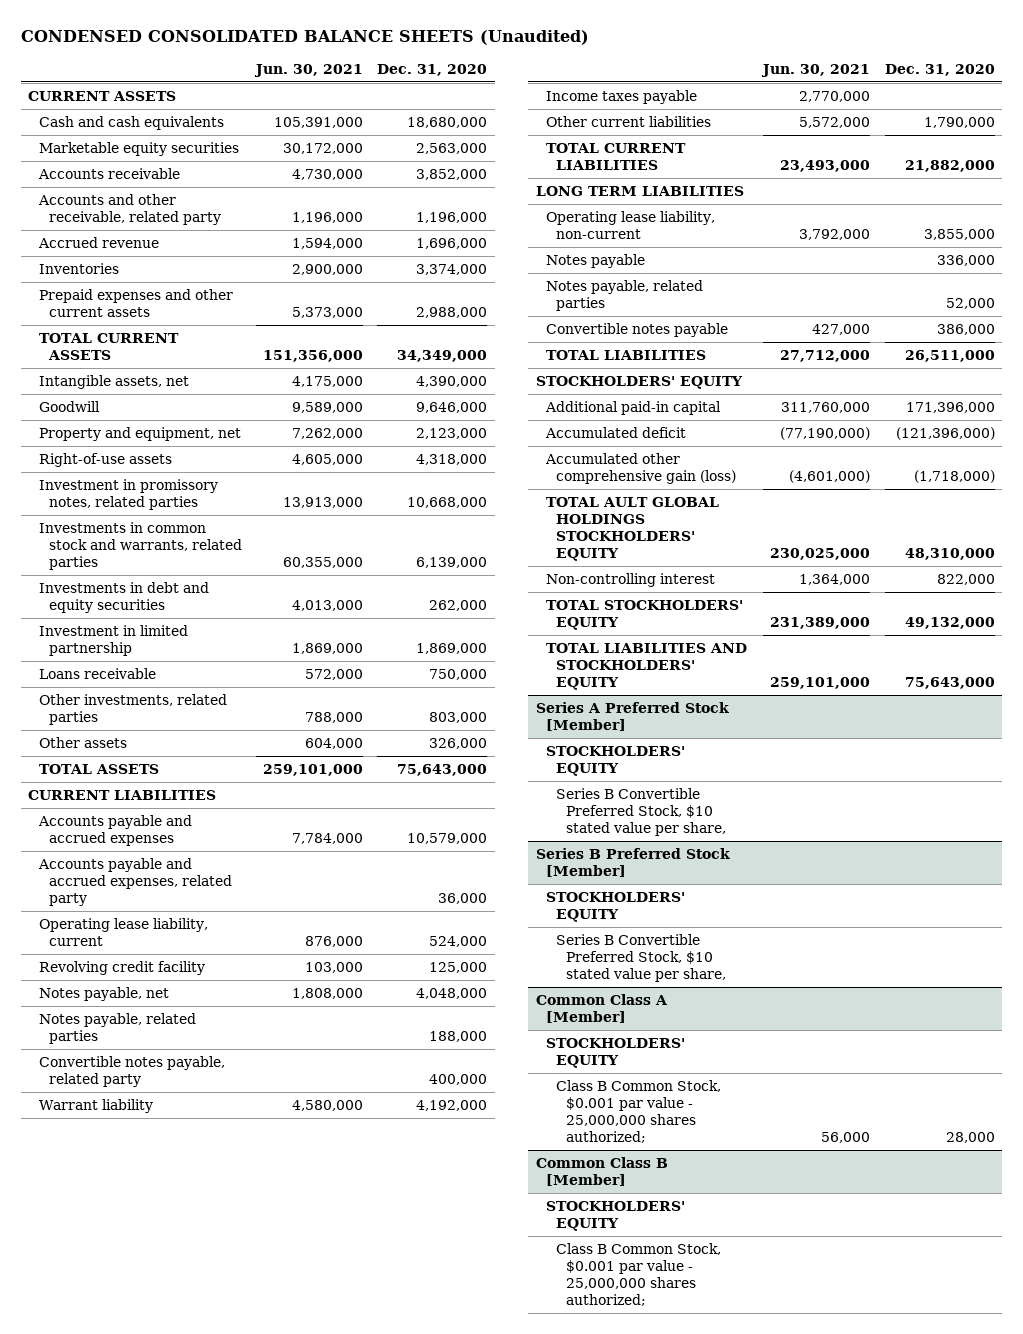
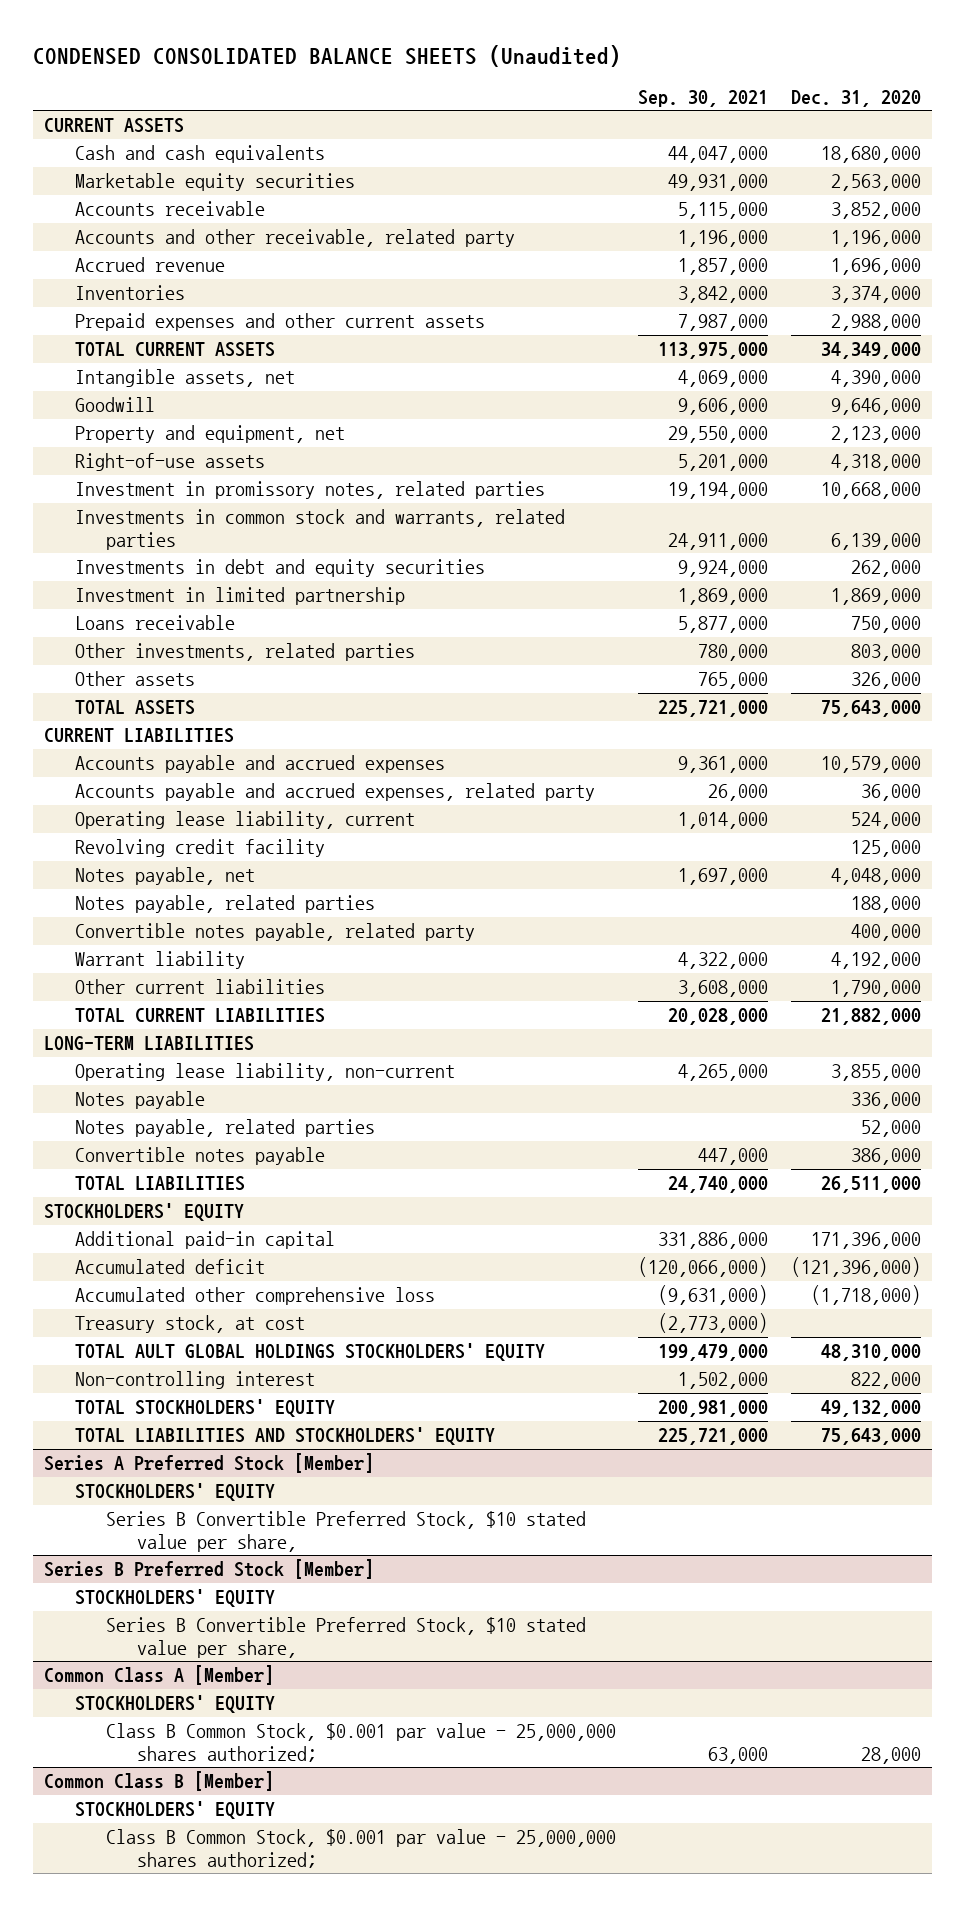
[254,63,364,77] Jun. 30, 2021 -> none
none -> [638,89,769,107] Sep. 30, 2021
[545,90,697,105] Income taxes payable -> none
[535,186,744,197] LONG TERM LIABILITIES -> [44,1036,255,1052] LONG-TERM LIABILITIES
[544,453,736,485] Accumulated other comprehensive gain (loss) -> [75,1287,436,1306] Accumulated other comprehensive loss
none -> [75,1315,306,1334] Treasury stock, at cost

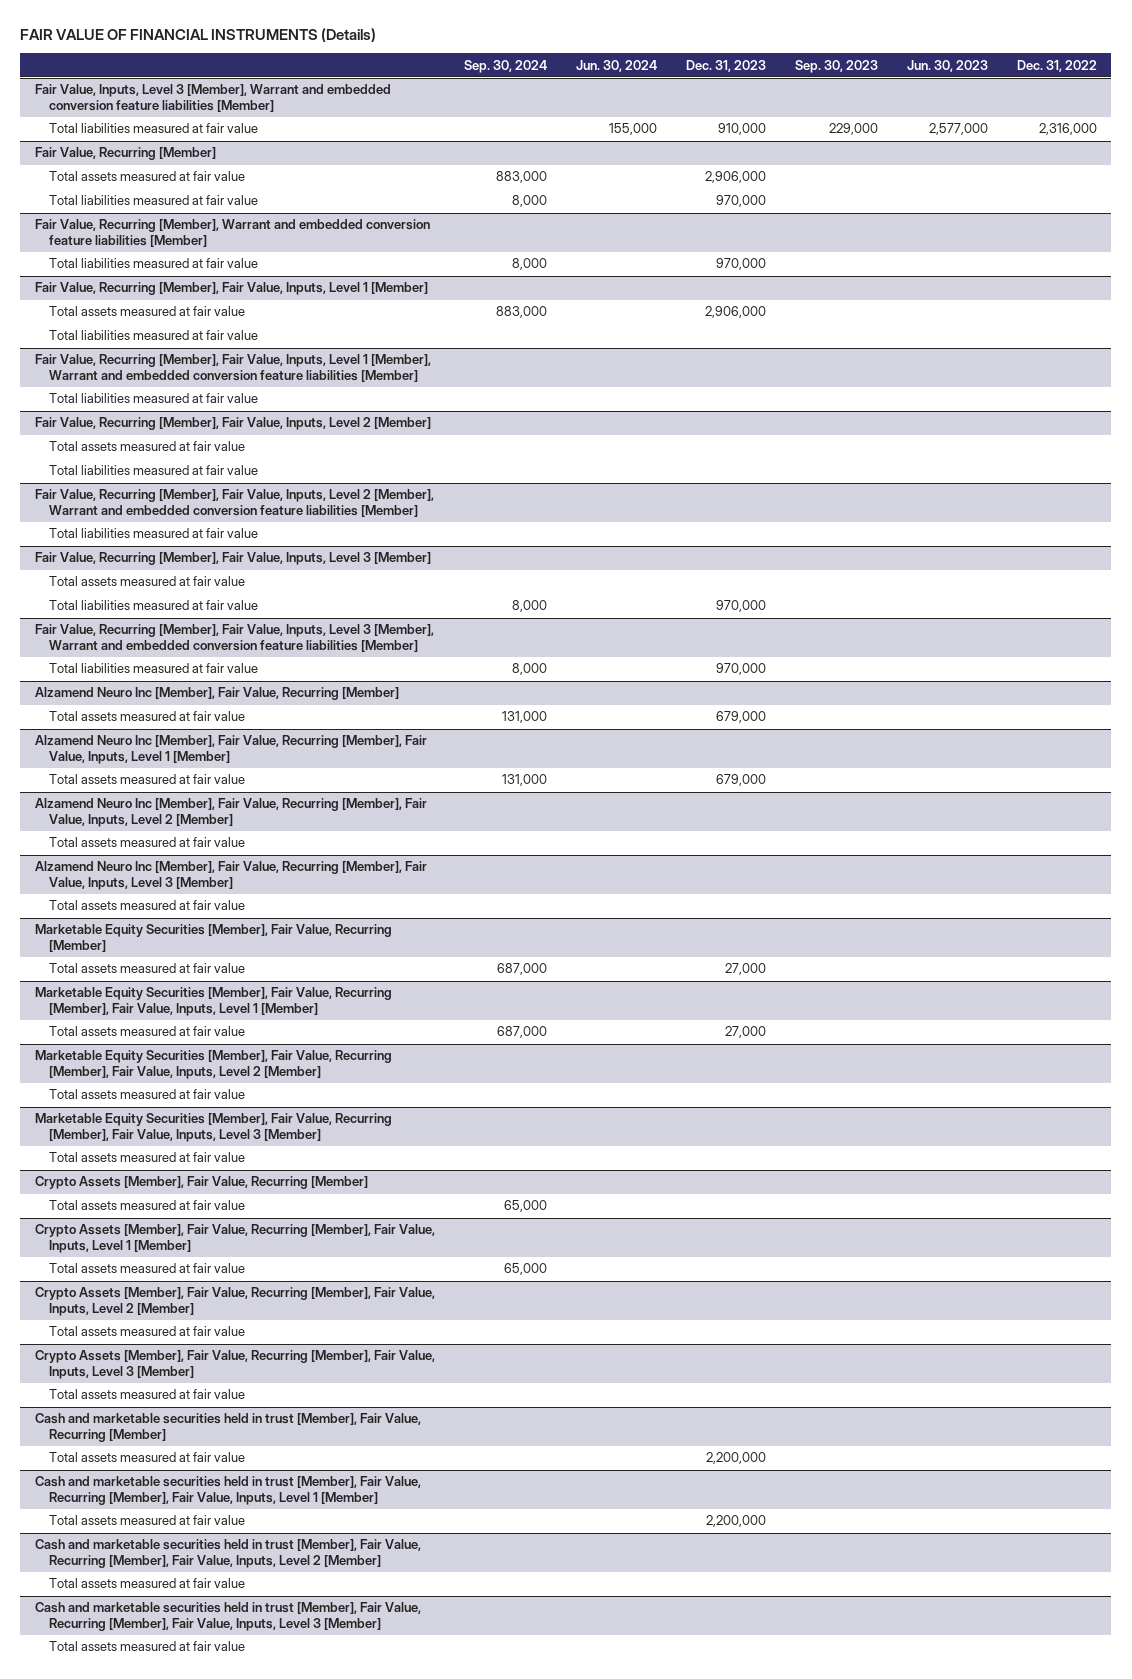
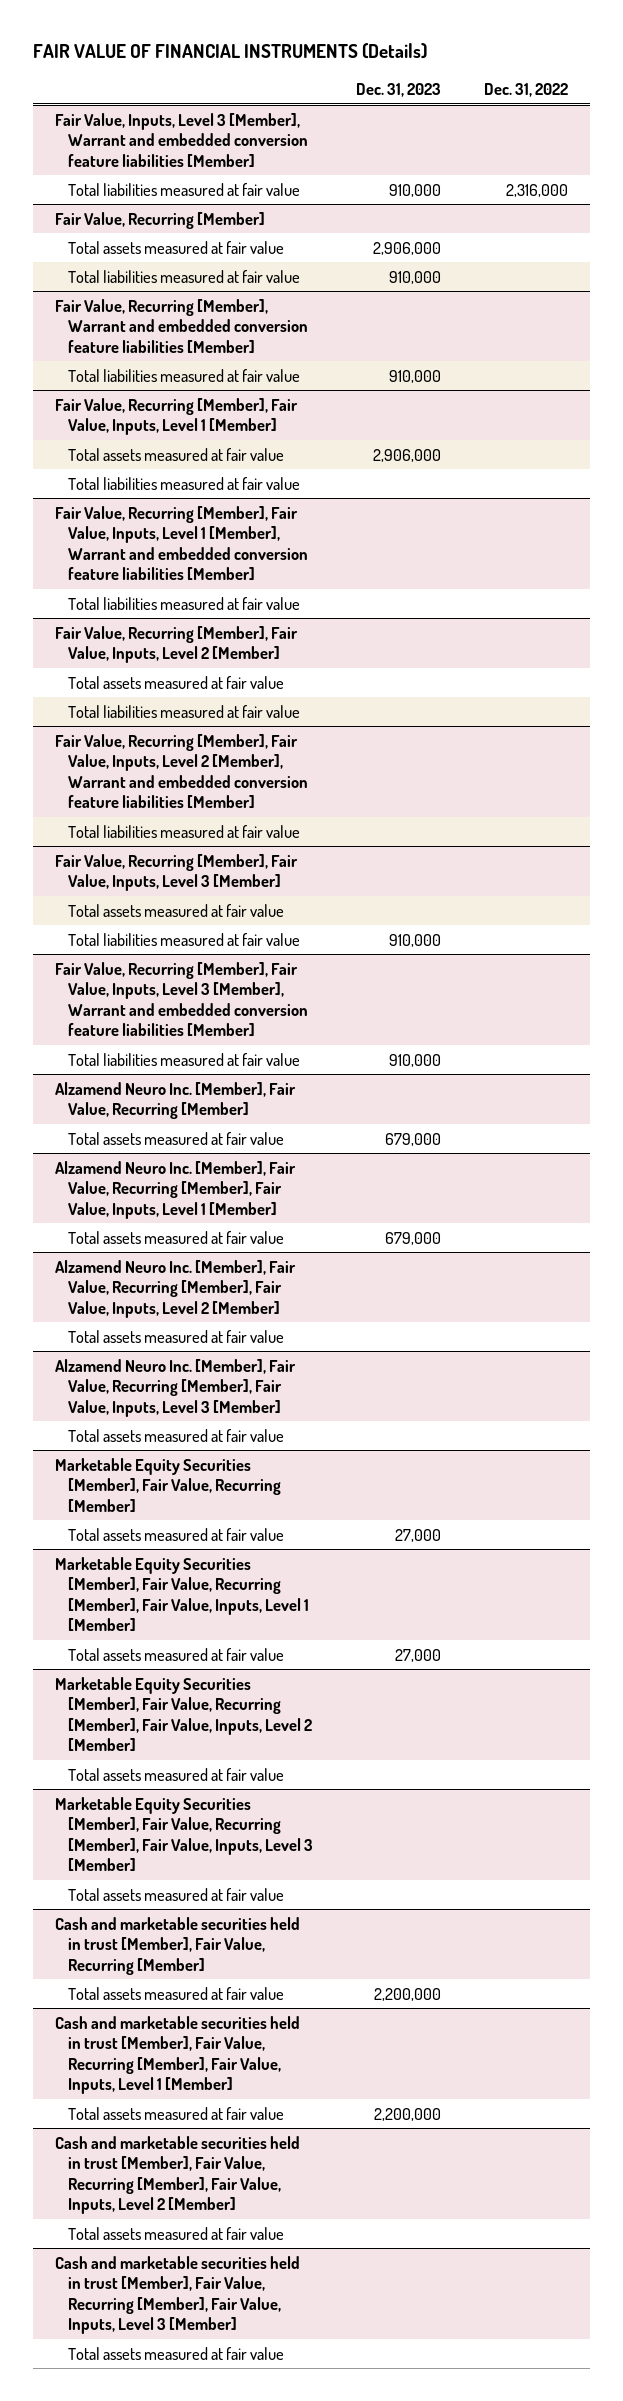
[463,59,547,73] Sep. 30, 2024 -> none
[575,59,657,72] Jun. 30, 2024 -> none
[794,59,878,73] Sep. 30, 2023 -> none
[906,59,988,72] Jun. 30, 2023 -> none
[715,195,766,208] 970,000 -> [388,270,441,284] 910,000
[715,258,766,271] 970,000 -> [388,369,441,383] 910,000
[715,600,766,613] 970,000 -> [388,933,441,947] 910,000
[715,663,766,676] 970,000 -> [388,1053,441,1067] 910,000
[34,687,399,701] Alzamend Neuro Inc [Member], Fair Value, Recurring [Member] -> [54,1081,296,1120] Alzamend Neuro Inc. [Member], Fair Value, Recurring [Member]
[34,735,427,765] Alzamend Neuro Inc [Member], Fair Value, Recurring [Member], Fair Value, Inputs, Level 1 [Member] -> [54,1160,296,1219] Alzamend Neuro Inc. [Member], Fair Value, Recurring [Member], Fair Value, Inputs, Level 1 [Member]
[34,798,427,828] Alzamend Neuro Inc [Member], Fair Value, Recurring [Member], Fair Value, Inputs, Level 2 [Member] -> [54,1259,296,1318] Alzamend Neuro Inc. [Member], Fair Value, Recurring [Member], Fair Value, Inputs, Level 2 [Member]
[34,861,427,891] Alzamend Neuro Inc [Member], Fair Value, Recurring [Member], Fair Value, Inputs, Level 3 [Member] -> [54,1358,296,1417] Alzamend Neuro Inc. [Member], Fair Value, Recurring [Member], Fair Value, Inputs, Level 3 [Member]
[34,1176,368,1190] Crypto Assets [Member], Fair Value, Recurring [Member] -> none
[49,1200,246,1211] Total assets measured at fair value -> none
[34,1224,435,1254] Crypto Assets [Member], Fair Value, Recurring [Member], Fair Value, Inputs, Level 1 [Member] -> none
[49,1263,246,1274] Total assets measured at fair value -> none
[34,1287,435,1317] Crypto Assets [Member], Fair Value, Recurring [Member], Fair Value, Inputs, Level 2 [Member] -> none
[49,1326,246,1337] Total assets measured at fair value -> none
[34,1350,435,1380] Crypto Assets [Member], Fair Value, Recurring [Member], Fair Value, Inputs, Level 3 [Member] -> none
[49,1389,246,1400] Total assets measured at fair value -> none

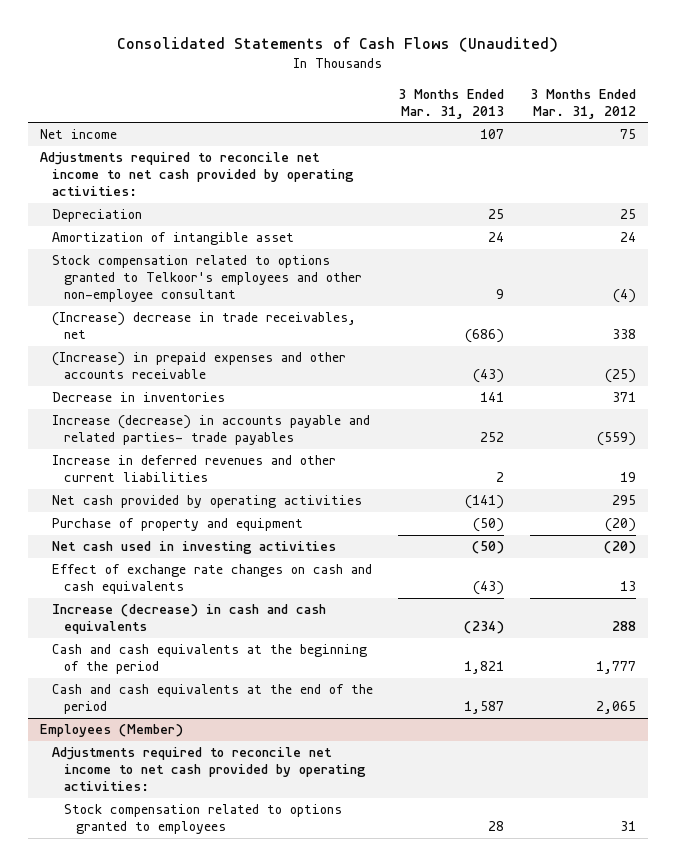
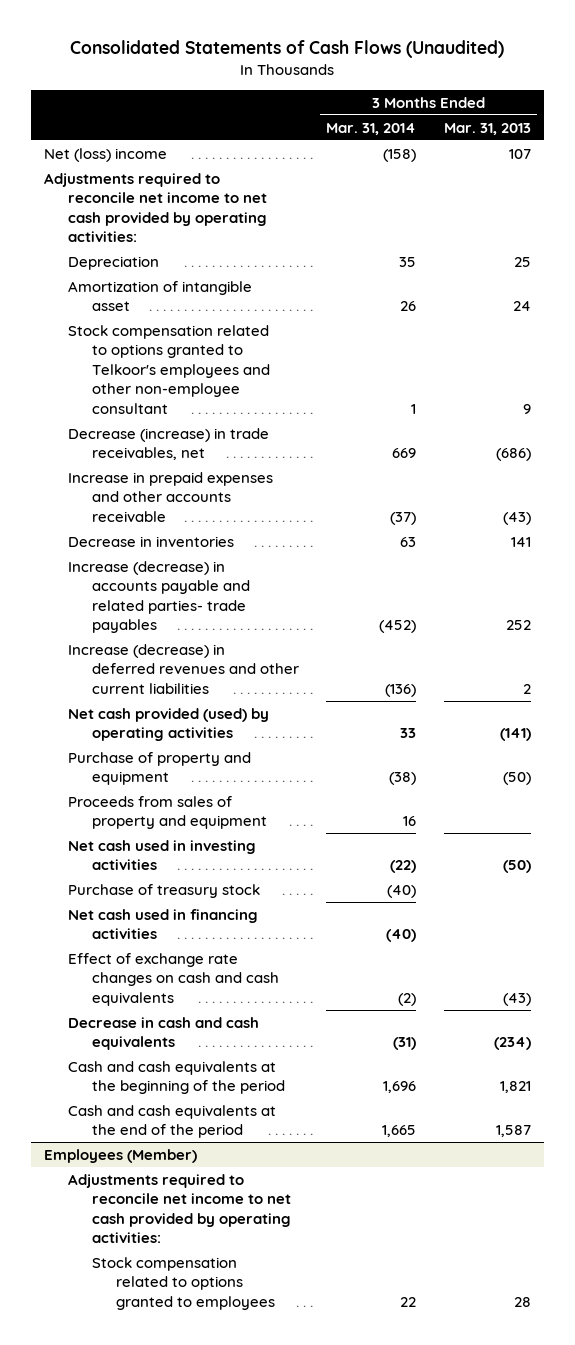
[529,88,636,119] 3 Months Ended Mar. 31, 2012 -> none
none -> [326,122,417,135] Mar. 31, 2014
[40,129,118,140] Net income -> [44,147,168,162] Net (loss) income
[52,312,357,340] (Increase) decrease in trade receivables, net -> [68,427,270,461] Decrease (increase) in trade receivables, net
[52,352,347,380] (Increase) in prepaid expenses and other accounts receivable -> [68,471,274,522] Increase in prepaid expenses and other accounts receivable
[52,455,337,483] Increase in deferred revenues and other current liabilities -> [68,643,300,694] Increase (decrease) in deferred revenues and other current liabilities
[52,495,363,509] Net cash provided by operating activities -> [68,707,270,742] Net cash provided (used) by operating activities
none -> [68,795,268,830] Proceeds from sales of property and equipment
none -> [68,883,261,898] Purchase of treasury stock
none -> [68,908,259,940] Net cash used in financing activities
[52,604,327,635] Increase (decrease) in cash and cash equivalents -> [68,1016,260,1051] Decrease in cash and cash equivalents

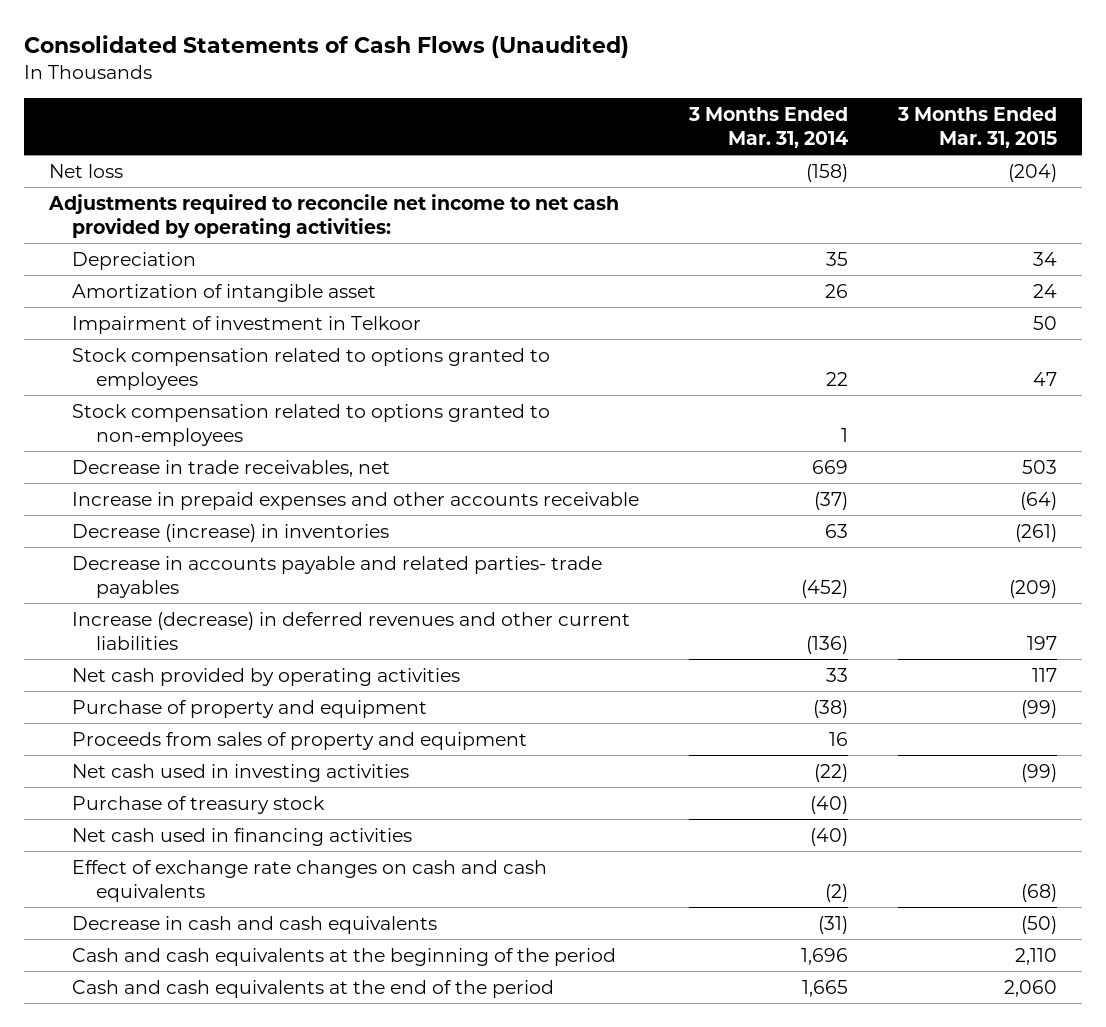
[443,122,531,135] Mar. 31, 2013 -> none
none -> [896,107,1057,148] 3 Months Ended Mar. 31, 2015
[44,147,168,162] Net (loss) income -> [48,163,123,178] Net loss
none -> [72,315,422,334] Impairment of investment in Telkoor
none -> [72,347,551,390] Stock compensation related to options granted to employees
[68,324,271,414] Stock compensation related to options granted to Telkoor's employees and other non-employee consultant -> [72,403,551,446] Stock compensation related to options granted to non-employees
[68,427,270,461] Decrease (increase) in trade receivables, net -> [72,459,391,477] Decrease in trade receivables, net
[68,535,235,547] Decrease in inventories -> [72,523,390,542] Decrease (increase) in inventories
[68,560,251,634] Increase (decrease) in accounts payable and related parties- trade payables -> [72,555,603,598] Decrease in accounts payable and related parties- trade payables
[68,707,270,742] Net cash provided (used) by operating activities -> [72,667,461,686] Net cash provided by operating activities
[44,1148,198,1163] Employees (Member) -> none
[68,1173,292,1244] Adjustments required to reconcile net income to net cash provided by operating activities: -> none
[92,1256,276,1310] Stock compensation related to options granted to employees -> none

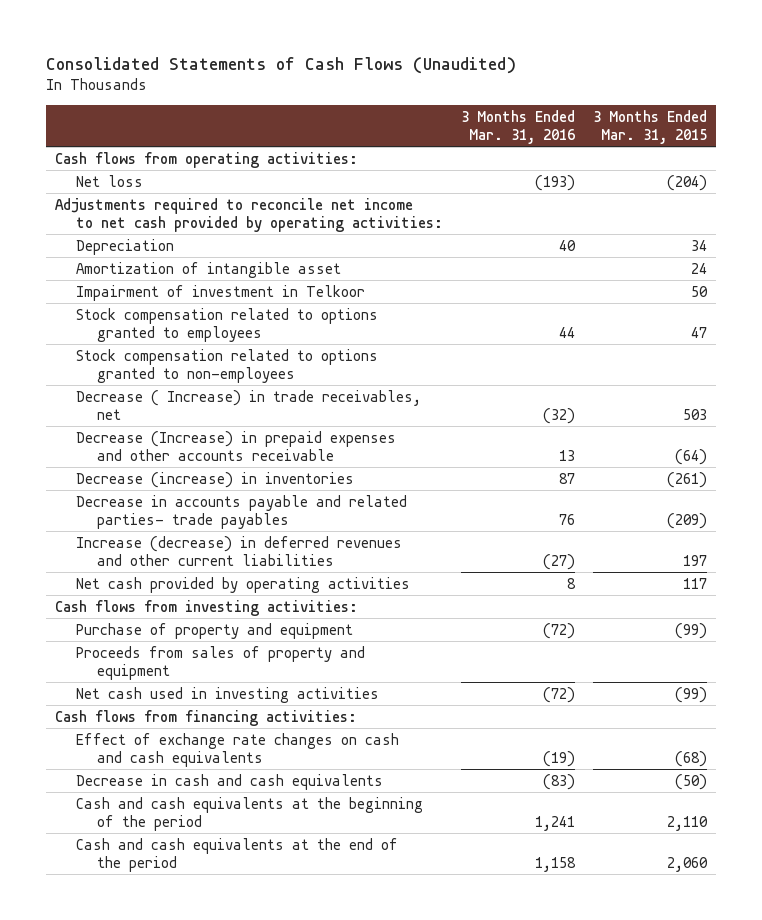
[688,107,849,148] 3 Months Ended Mar. 31, 2014 -> none
none -> [461,110,576,145] 3 Months Ended Mar. 31, 2016
none -> [55,151,359,168] Cash flows from operating activities:
[72,459,391,477] Decrease in trade receivables, net -> [75,389,421,420] Decrease ( Increase) in trade receivables, net
[72,491,640,510] Increase in prepaid expenses and other accounts receivable -> [75,430,396,461] Decrease (Increase) in prepaid expenses and other accounts receivable
none -> [55,599,359,616] Cash flows from investing activities:
[72,795,326,814] Purchase of treasury stock -> none
[72,827,413,846] Net cash used in financing activities -> none
none -> [55,709,358,726] Cash flows from financing activities:

